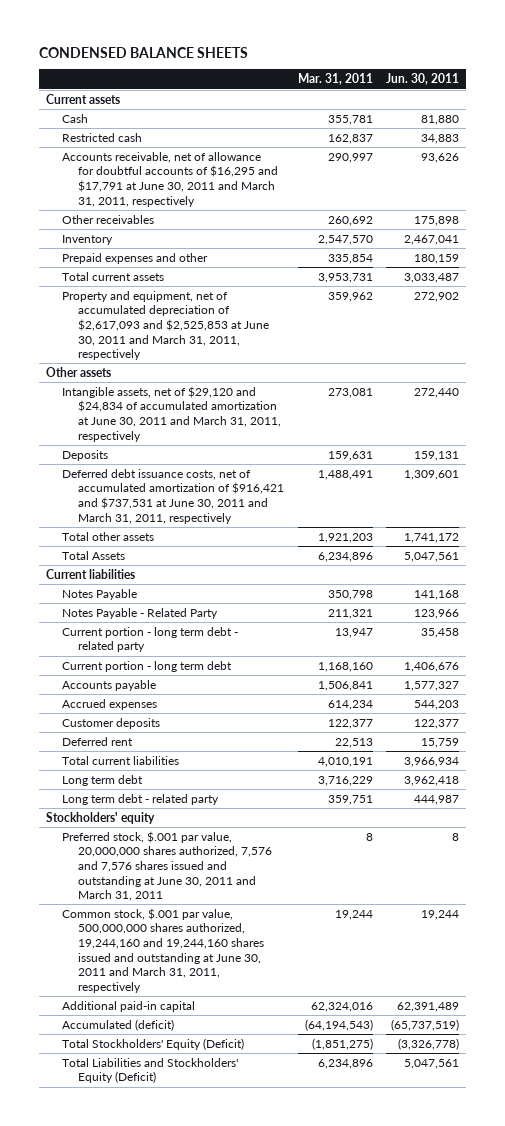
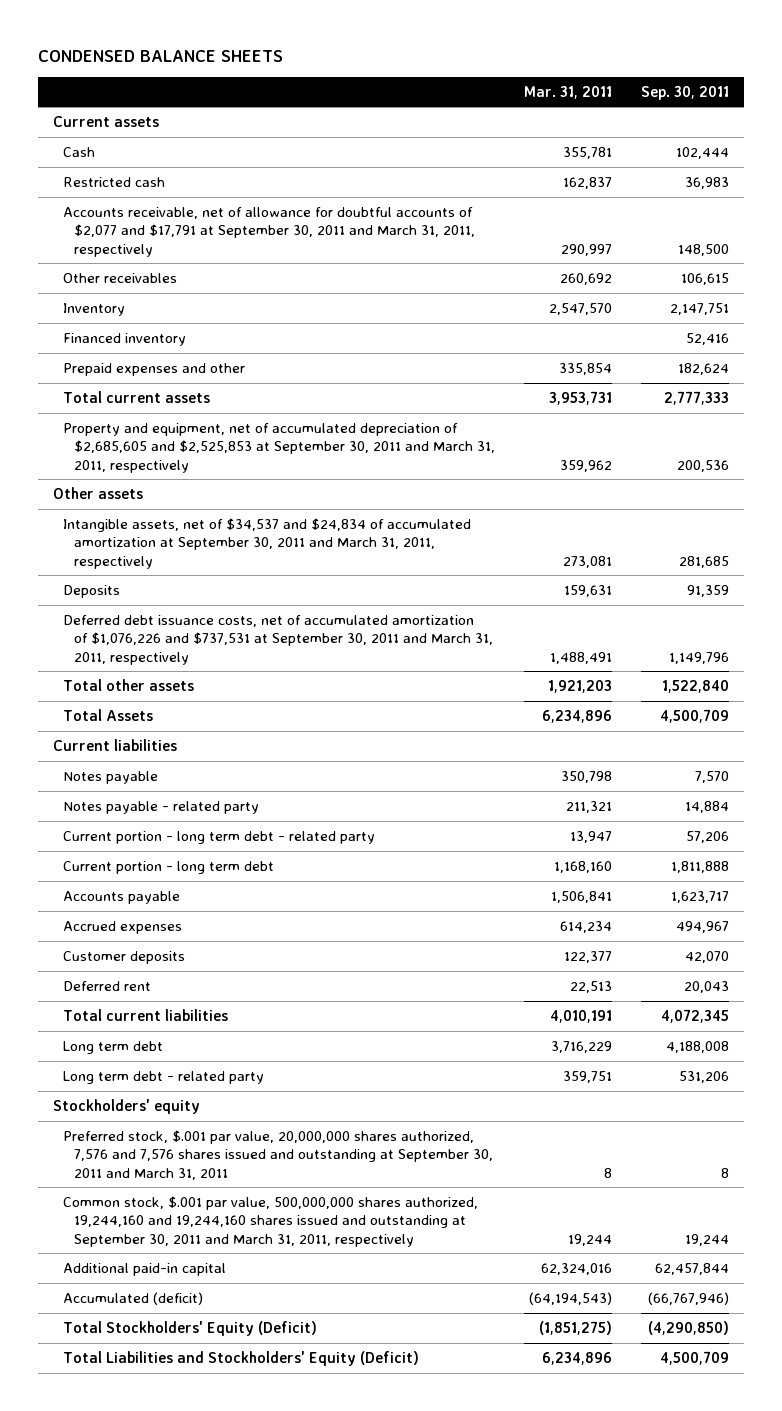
[386,73,460,86] Jun. 30, 2011 -> none
none -> [641,85,730,100] Sep. 30, 2011
[61,151,278,207] Accounts receivable, net of allowance for doubtful accounts of $16,295 and $17,791 at June 30, 2011 and March 31, 2011, respectively -> [63,206,476,257] Accounts receivable, net of allowance for doubtful accounts of $2,077 and $17,791 at September 30, 2011 and March 31, 2011, respectively
none -> [63,332,187,346] Financed inventory
[61,290,269,361] Property and equipment, net of accumulated depreciation of $2,617,093 and $2,525,853 at June 30, 2011 and March 31, 2011, respectively -> [63,422,496,473] Property and equipment, net of accumulated depreciation of $2,685,605 and $2,525,853 at September 30, 2011 and March 31, 2011, respectively
[61,385,281,442] Intangible assets, net of $29,120 and $24,834 of accumulated amortization at June 30, 2011 and March 31, 2011, respectively -> [63,517,472,569] Intangible assets, net of $34,537 and $24,834 of accumulated amortization at September 30, 2011 and March 31, 2011, respectively
[61,468,284,524] Deferred debt issuance costs, net of accumulated amortization of $916,421 and $737,531 at June 30, 2011 and March 31, 2011, respectively -> [63,614,494,665] Deferred debt issuance costs, net of accumulated amortization of $1,076,226 and $737,531 at September 30, 2011 and March 31, 2011, respectively
[61,588,137,600] Notes Payable -> [63,770,159,784] Notes payable
[61,607,218,619] Notes Payable - Related Party -> [63,800,260,814] Notes payable - related party
[61,830,272,902] Preferred stock, $.001 par value, 20,000,000 shares authorized, 7,576 and 7,576 shares issued and outstanding at June 30, 2011 and March 31, 2011 -> [63,1129,494,1180] Preferred stock, $.001 par value, 20,000,000 shares authorized, 7,576 and 7,576 shares issued and outstanding at September 30, 2011 and March 31, 2011
[61,907,264,993] Common stock, $.001 par value, 500,000,000 shares authorized, 19,244,160 and 19,244,160 shares issued and outstanding at June 30, 2011 and March 31, 2011, respectively -> [63,1195,479,1247] Common stock, $.001 par value, 500,000,000 shares authorized, 19,244,160 and 19,244,160 shares issued and outstanding at September 30, 2011 and March 31, 2011, respectively

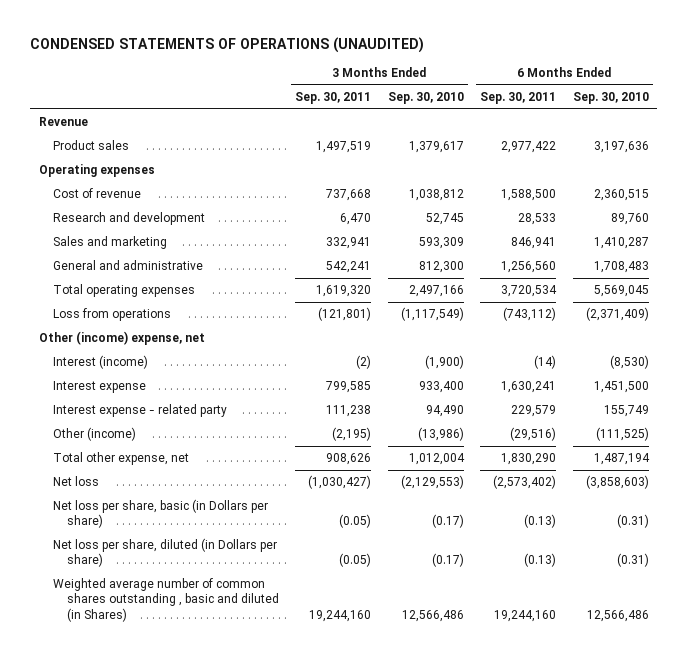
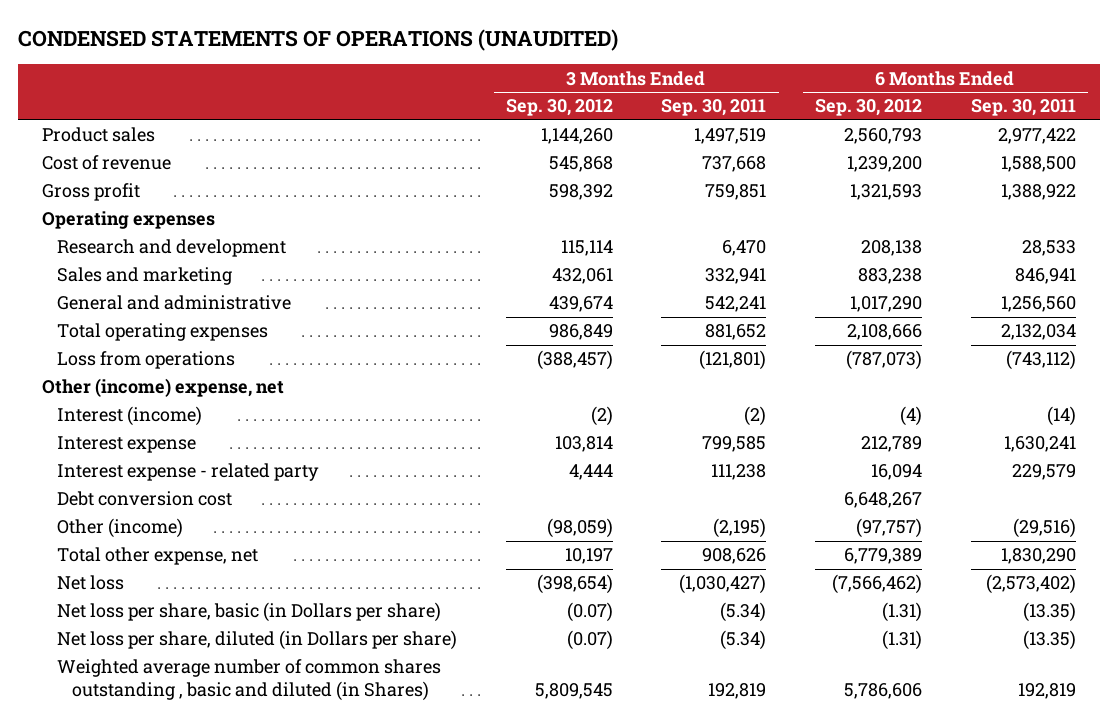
[387,92,464,105] Sep. 30, 2010 -> none
[572,92,649,105] Sep. 30, 2010 -> none
none -> [505,99,613,117] Sep. 30, 2012
none -> [815,99,923,117] Sep. 30, 2012
[38,117,88,127] Revenue -> none
none -> [42,183,141,202] Gross profit
[38,164,155,178] Operating expenses -> [42,211,216,230] Operating expenses
[316,285,372,298] 1,619,320 -> [705,324,767,341] 881,652
[501,285,558,298] 3,720,534 -> [1000,324,1076,341] 2,132,034
none -> [57,491,233,507] Debt conversion cost
[339,514,372,529] (0.05) -> [720,602,767,623] (5.34)
[524,514,557,529] (0.13) -> [1022,602,1076,623] (13.35)
[339,553,372,568] (0.05) -> [720,630,767,651] (5.34)
[524,553,557,568] (0.13) -> [1022,630,1076,651] (13.35)
[309,609,372,622] 19,244,160 -> [708,683,767,700] 192,819
[494,609,557,622] 19,244,160 -> [1017,683,1076,700] 192,819

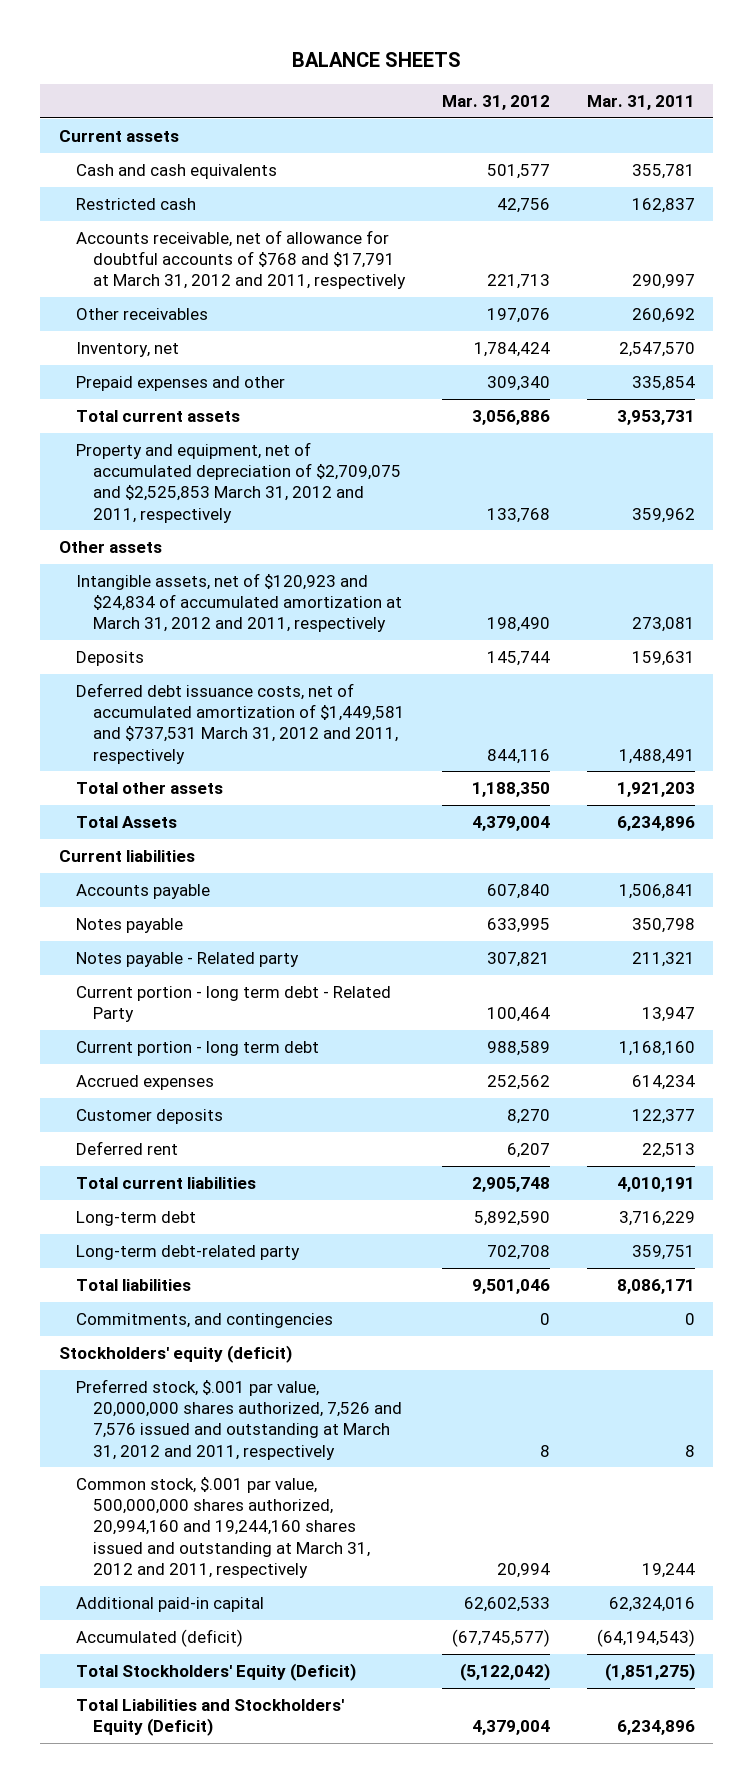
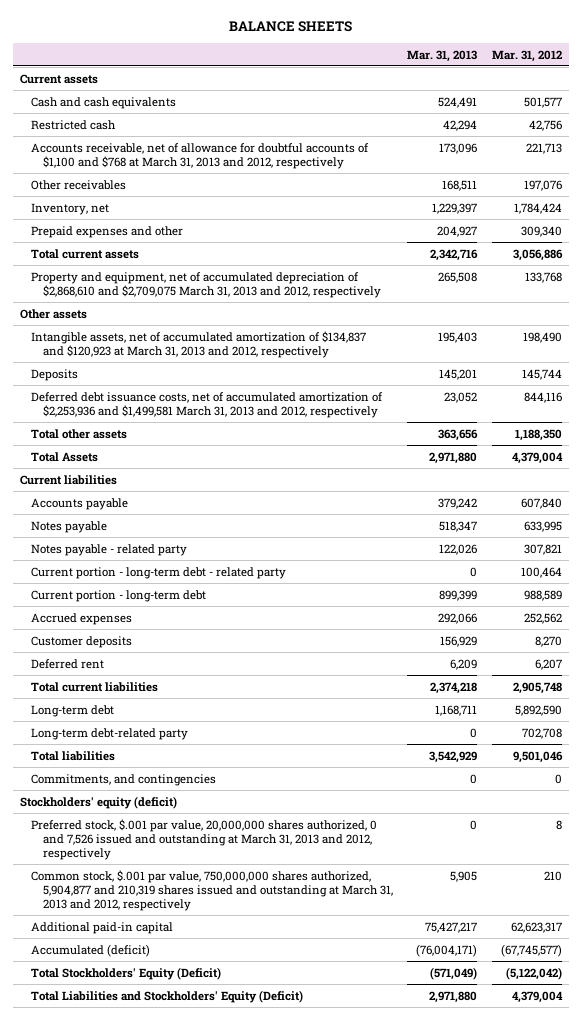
[586,95,695,111] Mar. 31, 2011 -> none
none -> [407,49,478,62] Mar. 31, 2013
[75,230,406,290] Accounts receivable, net of allowance for doubtful accounts of $768 and $17,791 at March 31, 2012 and 2011, respectively -> [31,142,370,169] Accounts receivable, net of allowance for doubtful accounts of $1,100 and $768 at March 31, 2013 and 2012, respectively
[75,442,401,523] Property and equipment, net of accumulated depreciation of $2,709,075 and $2,525,853 March 31, 2012 and 2011, respectively -> [31,271,381,298] Property and equipment, net of accumulated depreciation of $2,868,610 and $2,709,075 March 31, 2013 and 2012, respectively
[75,573,402,633] Intangible assets, net of $120,923 and $24,834 of accumulated amortization at March 31, 2012 and 2011, respectively -> [31,330,367,358] Intangible assets, net of accumulated amortization of $134,837 and $120,923 at March 31, 2013 and 2012, respectively
[75,683,405,764] Deferred debt issuance costs, net of accumulated amortization of $1,449,581 and $737,531 March 31, 2012 and 2011, respectively -> [31,391,384,418] Deferred debt issuance costs, net of accumulated amortization of $2,253,936 and $1,499,581 March 31, 2013 and 2012, respectively
[75,952,299,968] Notes payable - Related party -> [31,543,188,556] Notes payable - related party
[75,986,391,1023] Current portion - long term debt - Related Party -> [31,566,287,579] Current portion - long-term debt - related party
[75,1041,319,1057] Current portion - long term debt -> [31,589,207,602] Current portion - long-term debt
[75,1379,402,1460] Preferred stock, $.001 par value, 20,000,000 shares authorized, 7,526 and 7,576 issued and outstanding at March 31, 2012 and 2011, respectively -> [31,818,378,860] Preferred stock, $.001 par value, 20,000,000 shares authorized, 0 and 7,526 issued and outstanding at March 31, 2013 and 2012, respectively
[75,1477,370,1578] Common stock, $.001 par value, 500,000,000 shares authorized, 20,994,160 and 19,244,160 shares issued and outstanding at March 31, 2012 and 2011, respectively -> [31,869,393,911] Common stock, $.001 par value, 750,000,000 shares authorized, 5,904,877 and 210,319 shares issued and outstanding at March 31, 2013 and 2012, respectively
[496,1562,550,1578] 20,994 -> [543,870,562,881] 210
[463,1597,550,1613] 62,602,533 -> [510,921,562,933] 62,623,317

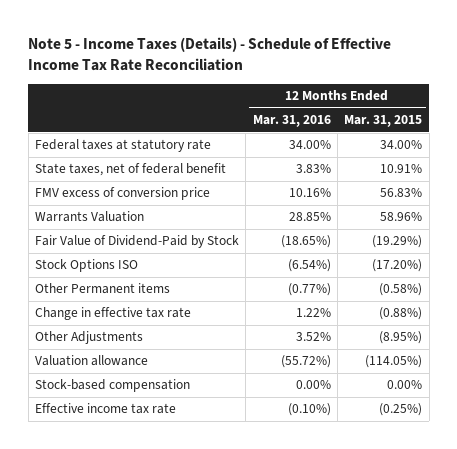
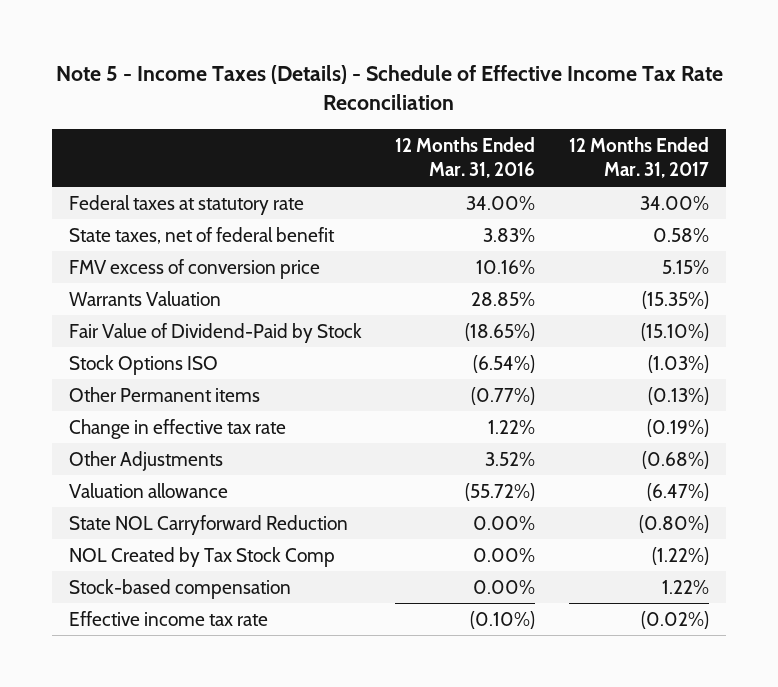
[344,115,423,128] Mar. 31, 2015 -> none
none -> [568,136,709,179] 12 Months Ended Mar. 31, 2017
none -> [68,514,348,535] State NOL Carryforward Reduction
none -> [68,546,335,567] NOL Created by Tax Stock Comp

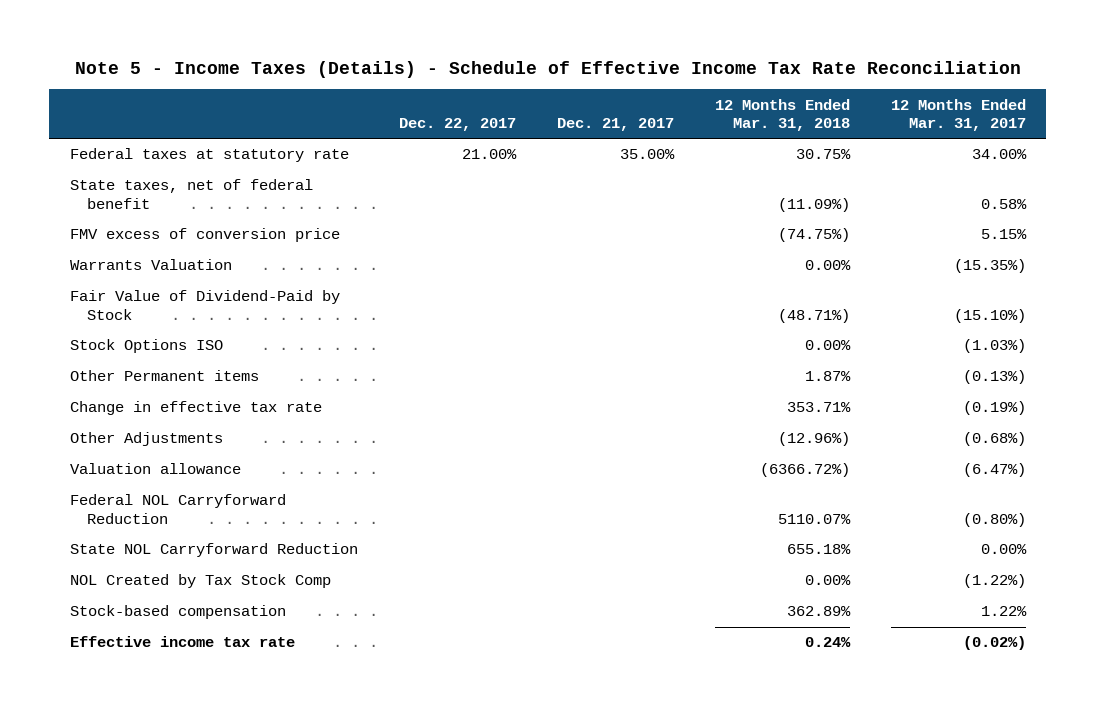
[395,136,536,179] 12 Months Ended Mar. 31, 2016 -> none
none -> [398,118,516,132] Dec. 22, 2017
none -> [556,118,674,132] Dec. 21, 2017
none -> [714,98,850,132] 12 Months Ended Mar. 31, 2018
none -> [69,494,286,524] Federal NOL Carryforward Reduction
[638,514,709,533] (0.80%) -> [980,544,1027,555] 0.00%

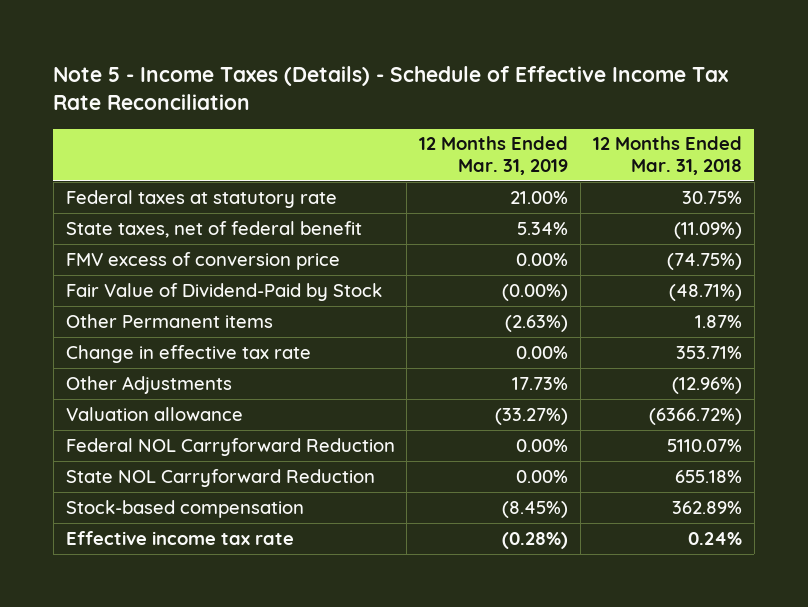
[398,118,516,132] Dec. 22, 2017 -> none
[556,118,674,132] Dec. 21, 2017 -> none
[890,98,1026,132] 12 Months Ended Mar. 31, 2017 -> none
none -> [419,136,569,175] 12 Months Ended Mar. 31, 2019
[69,259,232,271] Warrants Valuation -> none
[69,339,223,354] Stock Options ISO -> none
[69,574,331,589] NOL Created by Tax Stock Comp -> none

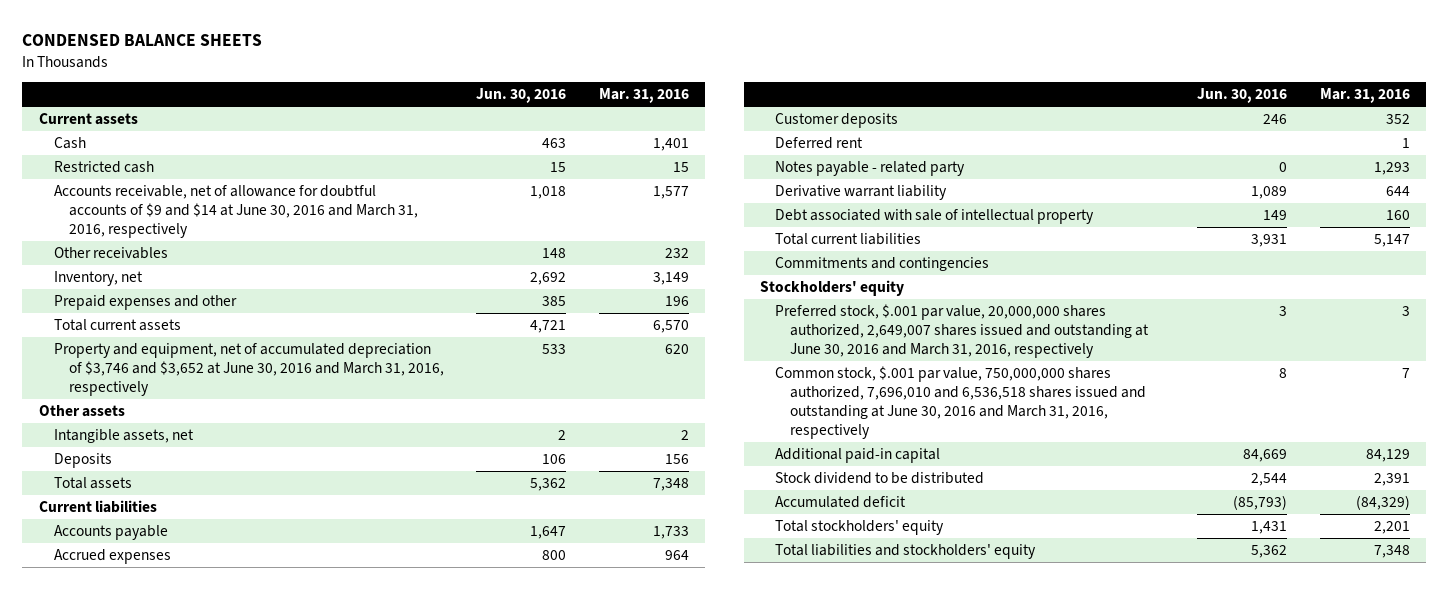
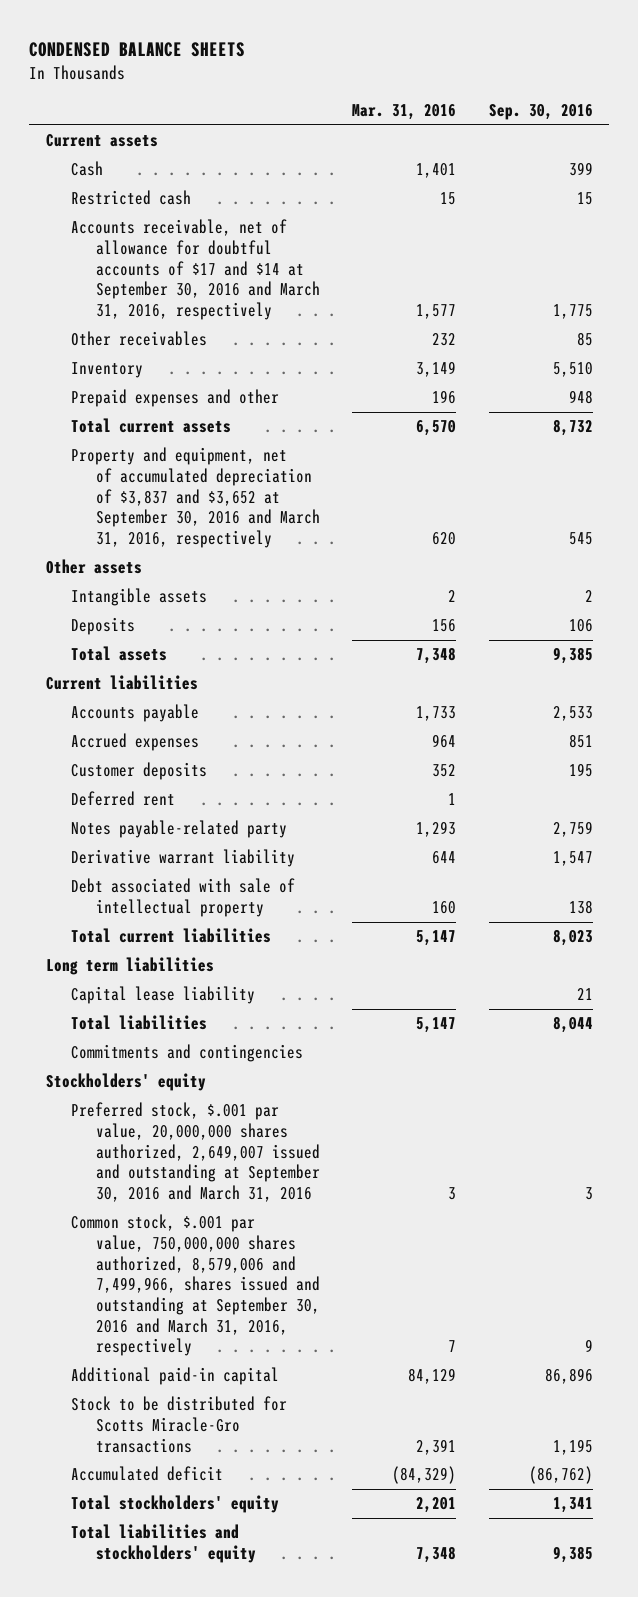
[476,88,567,104] Jun. 30, 2016 -> none
none -> [488,104,593,121] Sep. 30, 2016
[53,185,418,238] Accounts receivable, net of allowance for doubtful accounts of $9 and $14 at June 30, 2016 and March 31, 2016, respectively -> [70,219,321,321] Accounts receivable, net of allowance for doubtful accounts of $17 and $14 at September 30, 2016 and March 31, 2016, respectively
[53,271,143,287] Inventory, net -> [70,362,143,379] Inventory
[53,343,444,396] Property and equipment, net of accumulated depreciation of $3,746 and $3,652 at June 30, 2016 and March 31, 2016, respectively -> [70,447,321,549] Property and equipment, net of accumulated depreciation of $3,837 and $3,652 at September 30, 2016 and March 31, 2016, respectively
[53,429,194,444] Intangible assets, net -> [70,588,207,607] Intangible assets
[774,161,965,177] Notes payable - related party -> [70,820,287,839] Notes payable-related party
none -> [45,957,214,976] Long term liabilities
none -> [70,986,255,1005] Capital lease liability
none -> [70,1015,207,1031] Total liabilities
[774,304,1149,358] Preferred stock, $.001 par value, 20,000,000 shares authorized, 2,649,007 shares issued and outstanding at June 30, 2016 and March 31, 2016, respectively -> [70,1102,321,1203] Preferred stock, $.001 par value, 20,000,000 shares authorized, 2,649,007 issued and outstanding at September 30, 2016 and March 31, 2016
[774,366,1146,439] Common stock, $.001 par value, 750,000,000 shares authorized, 7,696,010 and 6,536,518 shares issued and outstanding at June 30, 2016 and March 31, 2016, respectively -> [70,1214,321,1357] Common stock, $.001 par value, 750,000,000 shares authorized, 8,579,006 and 7,499,966, shares issued and outstanding at September 30, 2016 and March 31, 2016, respectively
[774,472,984,485] Stock dividend to be distributed -> [70,1396,287,1453] Stock to be distributed for Scotts Miracle-Gro transactions

